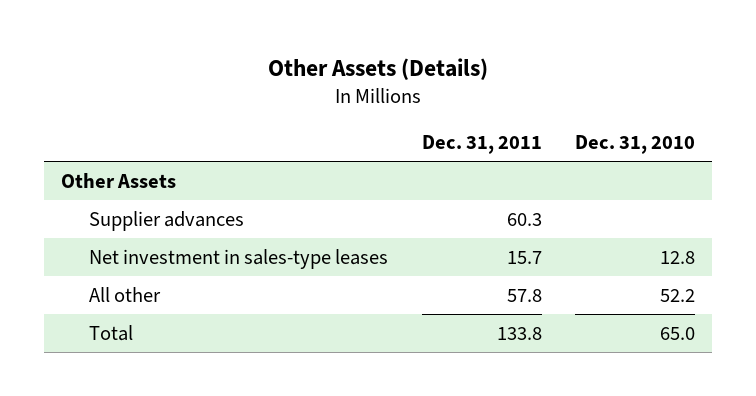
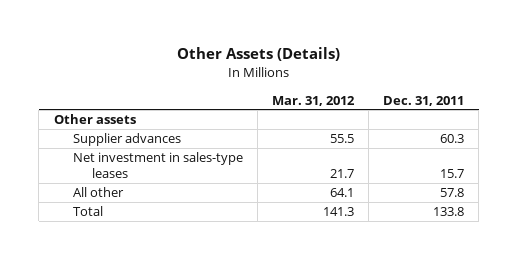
[575,134,696,154] Dec. 31, 2010 -> none
none -> [271,95,355,106] Mar. 31, 2012
[60,172,176,188] Other Assets -> [53,114,136,125] Other assets

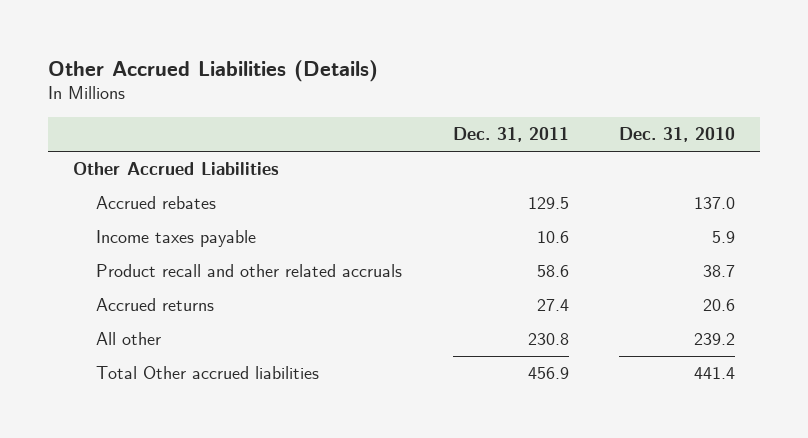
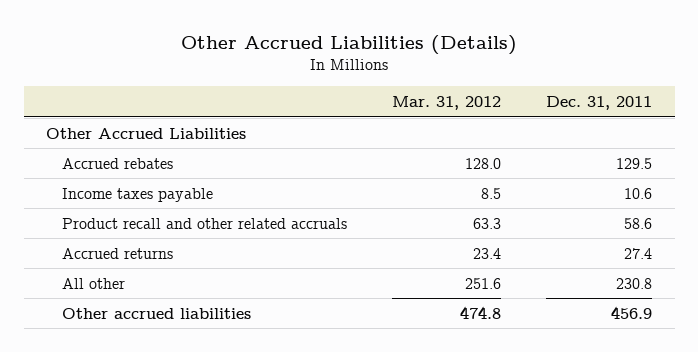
[618,127,735,143] Dec. 31, 2010 -> none
none -> [391,96,501,111] Mar. 31, 2012
[96,366,320,380] Total Other accrued liabilities -> [61,307,251,319] Other accrued liabilities

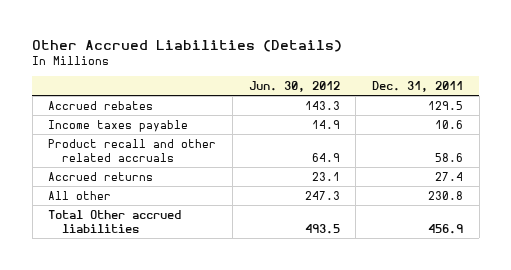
[391,96,501,111] Mar. 31, 2012 -> none
none -> [248,80,340,92] Jun. 30, 2012
[46,127,247,139] Other Accrued Liabilities -> none
[61,307,251,319] Other accrued liabilities -> [48,209,182,233] Total Other accrued liabilities

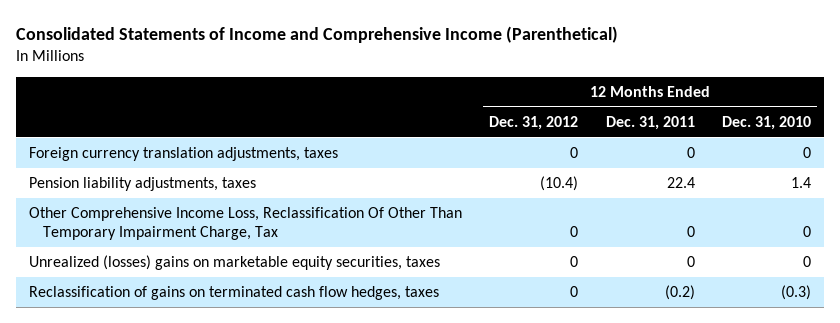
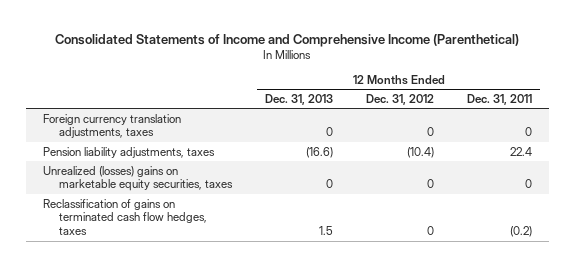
[721,115,811,130] Dec. 31, 2010 -> none
none -> [265,93,334,105] Dec. 31, 2013
[29,207,463,241] Other Comprehensive Income Loss, Reclassification Of Other Than Temporary Impairment Charge, Tax -> none

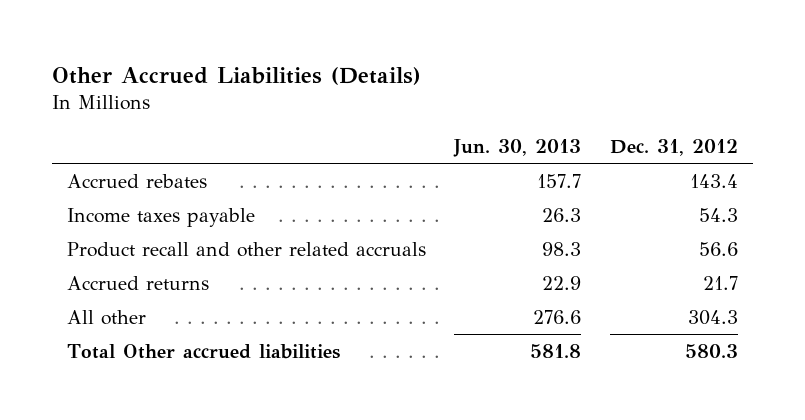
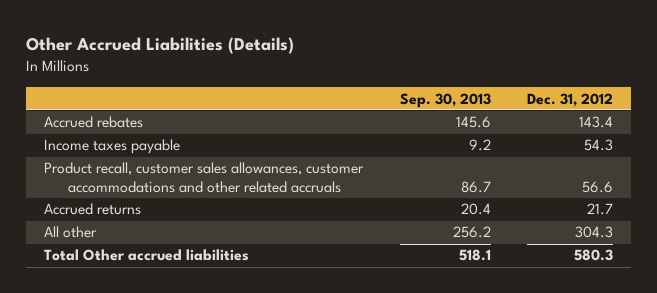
[453,139,582,158] Jun. 30, 2013 -> none
none -> [399,92,491,108] Sep. 30, 2013
[66,241,426,257] Product recall and other related accruals -> [44,162,365,193] Product recall, customer sales allowances, customer accommodations and other related accruals

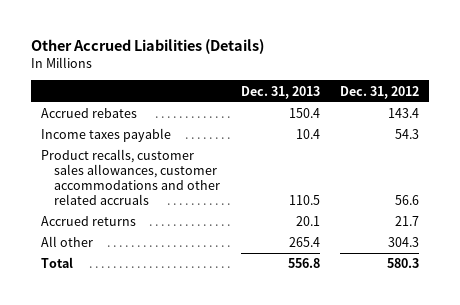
[399,92,491,108] Sep. 30, 2013 -> none
none -> [240,85,320,99] Dec. 31, 2013
[44,162,365,193] Product recall, customer sales allowances, customer accommodations and other related accruals -> [41,149,221,206] Product recalls, customer sales allowances, customer accommodations and other related accruals
[44,249,250,262] Total Other accrued liabilities -> [41,257,74,269] Total

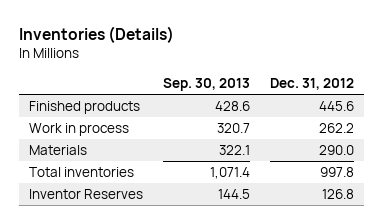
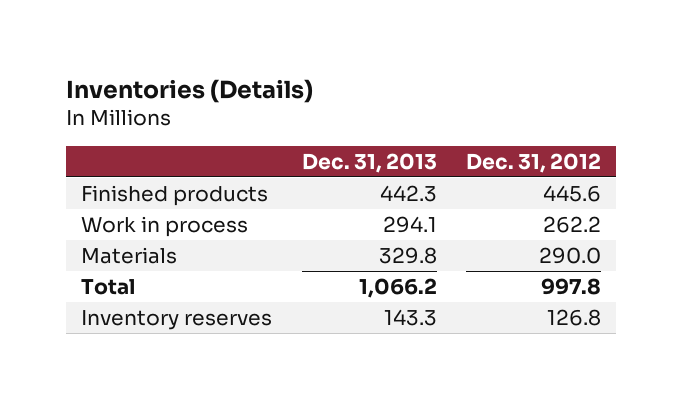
[162,77,250,91] Sep. 30, 2013 -> none
none -> [301,152,437,173] Dec. 31, 2013
[28,167,134,178] Total inventories -> [81,278,136,295] Total
[28,189,143,200] Inventor Reserves -> [81,309,273,330] Inventory reserves

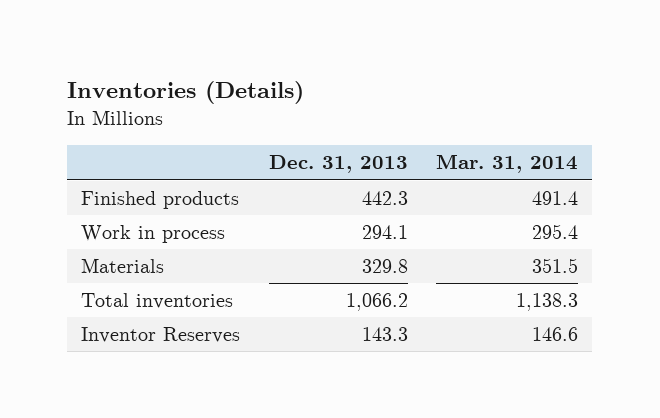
[466,152,602,173] Dec. 31, 2012 -> none
none -> [436,154,579,174] Mar. 31, 2014
[81,278,136,295] Total -> [81,293,234,310] Total inventories
[81,309,273,330] Inventory reserves -> [81,327,241,344] Inventor Reserves

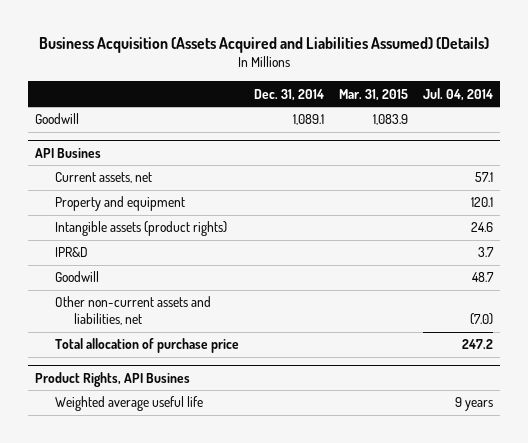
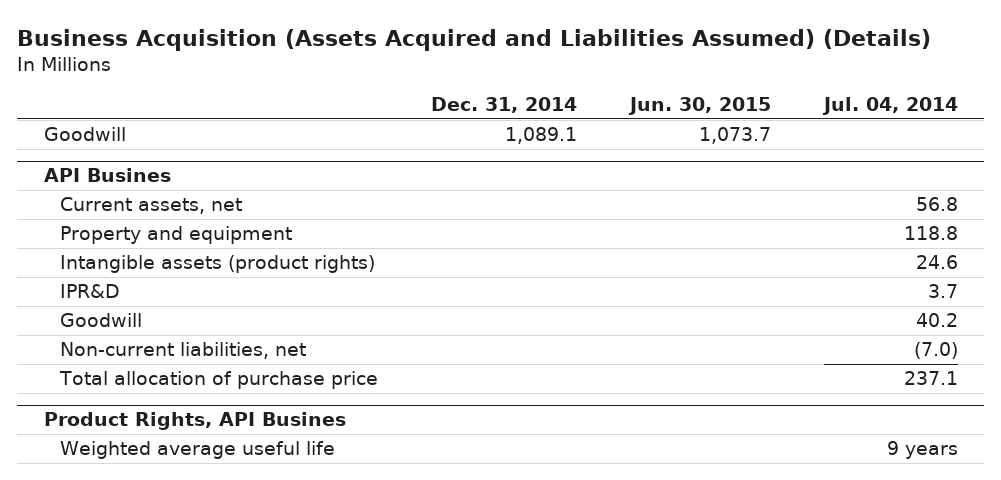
[338,88,408,101] Mar. 31, 2015 -> none
none -> [627,97,771,116] Jun. 30, 2015
[474,172,493,183] 57.1 -> [915,197,958,212] 56.8
[470,197,493,208] 120.1 -> [903,226,958,241] 118.8
[471,272,494,283] 48.7 -> [915,313,958,328] 40.2
[54,296,211,326] Other non-current assets and liabilities, net -> [59,342,306,360] Non-current liabilities, net
[461,339,493,350] 247.2 -> [903,371,958,386] 237.1

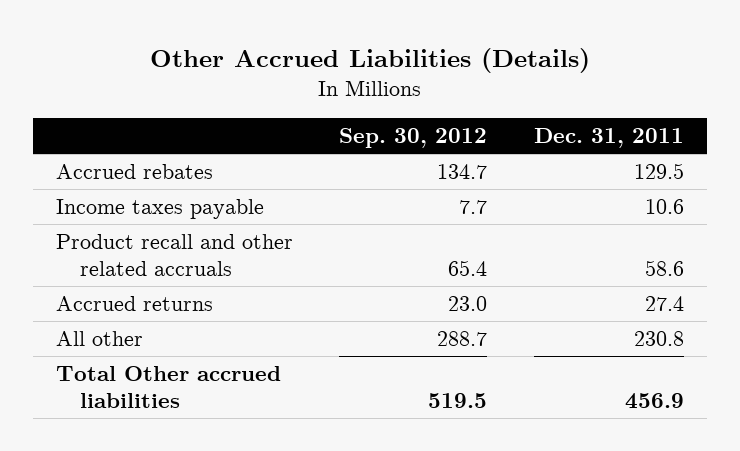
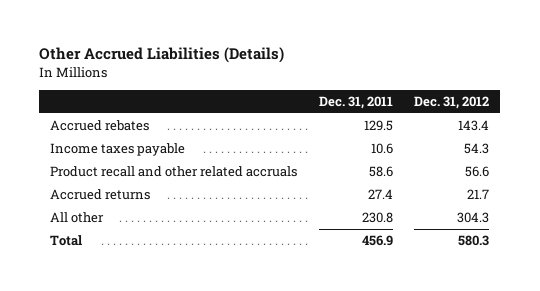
[339,127,488,148] Sep. 30, 2012 -> none
none -> [414,96,490,110] Dec. 31, 2012
[56,366,282,409] Total Other accrued liabilities -> [50,235,83,247] Total

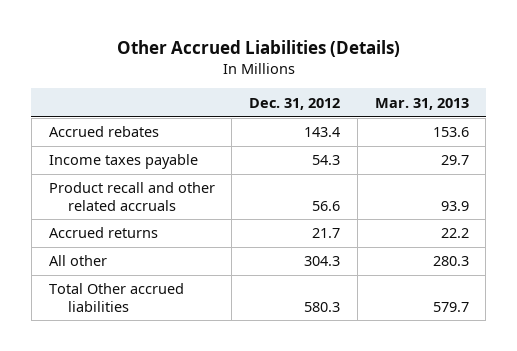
[318,96,393,110] Dec. 31, 2011 -> none
none -> [374,97,469,110] Mar. 31, 2013
[50,235,83,247] Total -> [48,283,184,312] Total Other accrued liabilities

